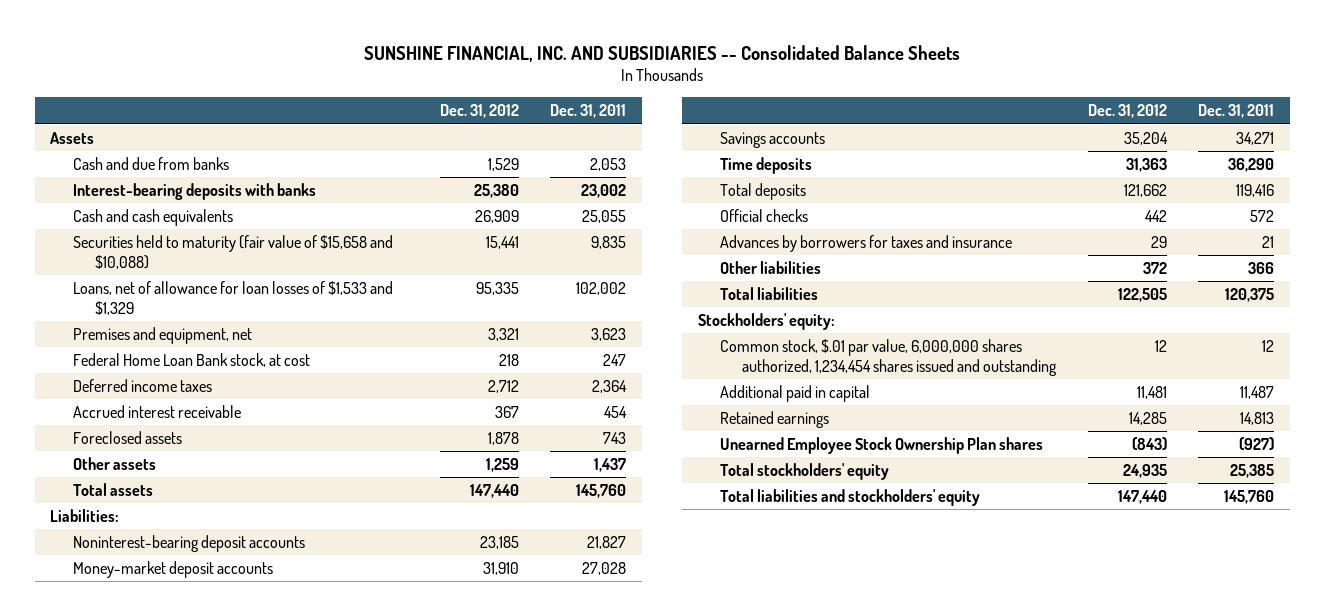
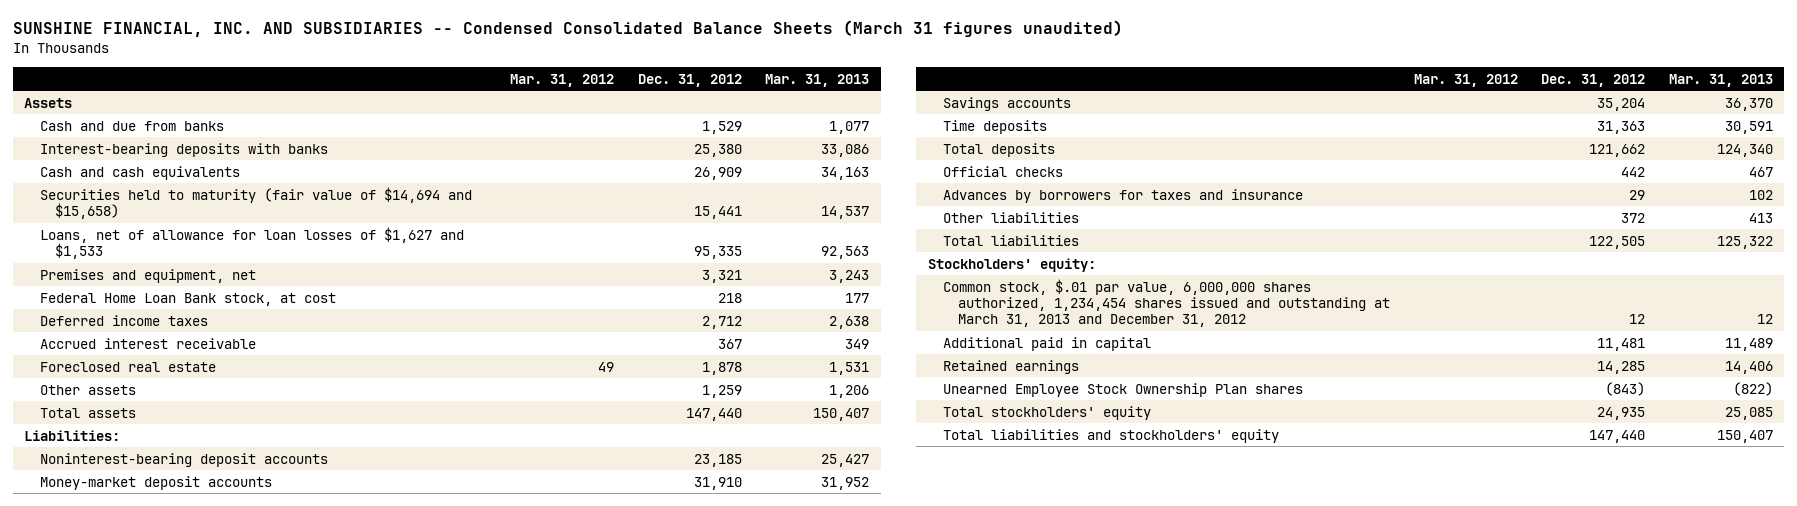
[364,44,961,62] SUNSHINE FINANCIAL, INC. AND SUBSIDIARIES -- Consolidated Balance Sheets -> [12,20,1123,38] SUNSHINE FINANCIAL, INC. AND SUBSIDIARIES -- Condensed Consolidated Balance Sheets (March 31 figures unaudited)
[550,104,627,119] Dec. 31, 2011 -> none
none -> [510,73,615,87] Mar. 31, 2012
none -> [765,73,870,87] Mar. 31, 2013
[72,235,393,269] Securities held to maturity (fair value of $15,658 and $10,088) -> [39,186,472,219] Securities held to maturity (fair value of $14,694 and $15,658)
[72,281,393,315] Loans, net of allowance for loan losses of $1,533 and $1,329 -> [39,226,464,259] Loans, net of allowance for loan losses of $1,627 and $1,533
[72,431,182,445] Foreclosed assets -> [39,361,216,372] Foreclosed real estate
[720,339,1058,376] Common stock, $.01 par value, 6,000,000 shares authorized, 1,234,454 shares issued and outstanding -> [942,278,1391,328] Common stock, $.01 par value, 6,000,000 shares authorized, 1,234,454 shares issued and outstanding at March 31, 2013 and December 31, 2012

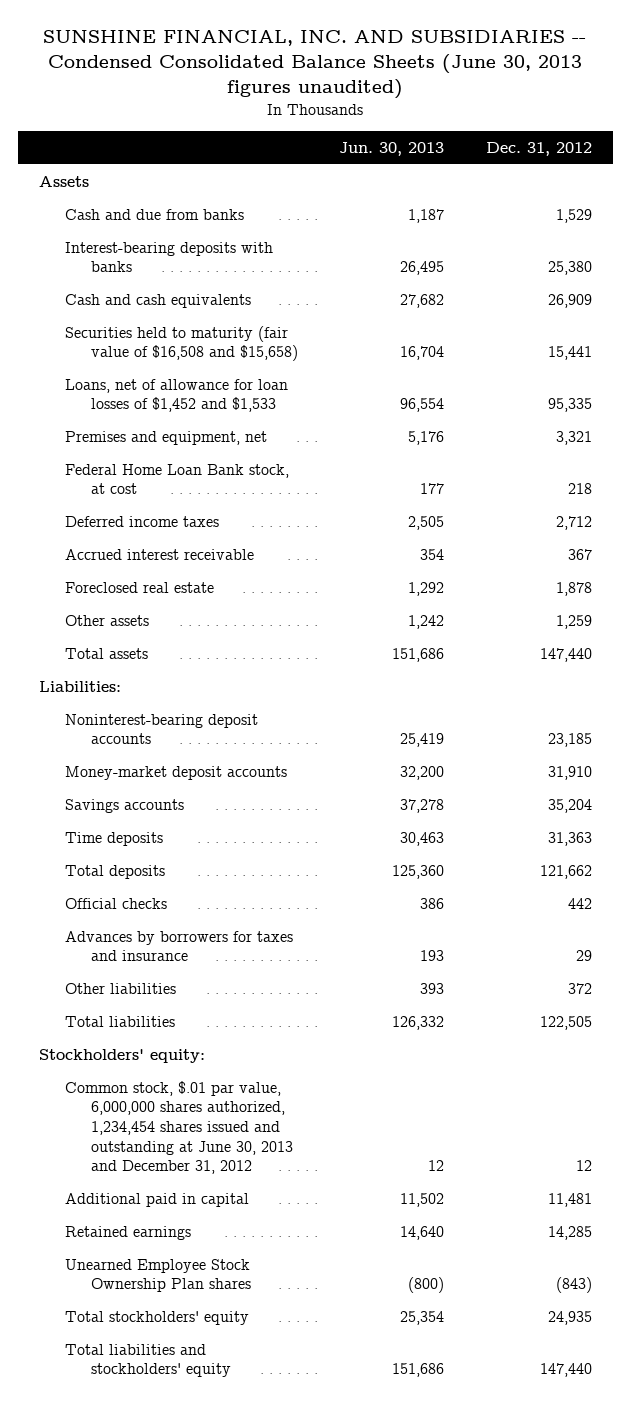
[12,20,1123,38] SUNSHINE FINANCIAL, INC. AND SUBSIDIARIES -- Condensed Consolidated Balance Sheets (March 31 figures unaudited) -> [43,30,587,100] SUNSHINE FINANCIAL, INC. AND SUBSIDIARIES -- Condensed Consolidated Balance Sheets (June 30, 2013 figures unaudited)
[510,73,615,87] Mar. 31, 2012 -> none
[765,73,870,87] Mar. 31, 2013 -> none
none -> [339,142,445,157] Jun. 30, 2013
[39,186,472,219] Securities held to maturity (fair value of $14,694 and $15,658) -> [64,325,298,362] Securities held to maturity (fair value of $16,508 and $15,658)
[39,226,464,259] Loans, net of allowance for loan losses of $1,627 and $1,533 -> [64,378,288,413] Loans, net of allowance for loan losses of $1,452 and $1,533
[942,278,1391,328] Common stock, $.01 par value, 6,000,000 shares authorized, 1,234,454 shares issued and outstanding at March 31, 2013 and December 31, 2012 -> [64,1080,293,1175] Common stock, $.01 par value, 6,000,000 shares authorized, 1,234,454 shares issued and outstanding at June 30, 2013 and December 31, 2012

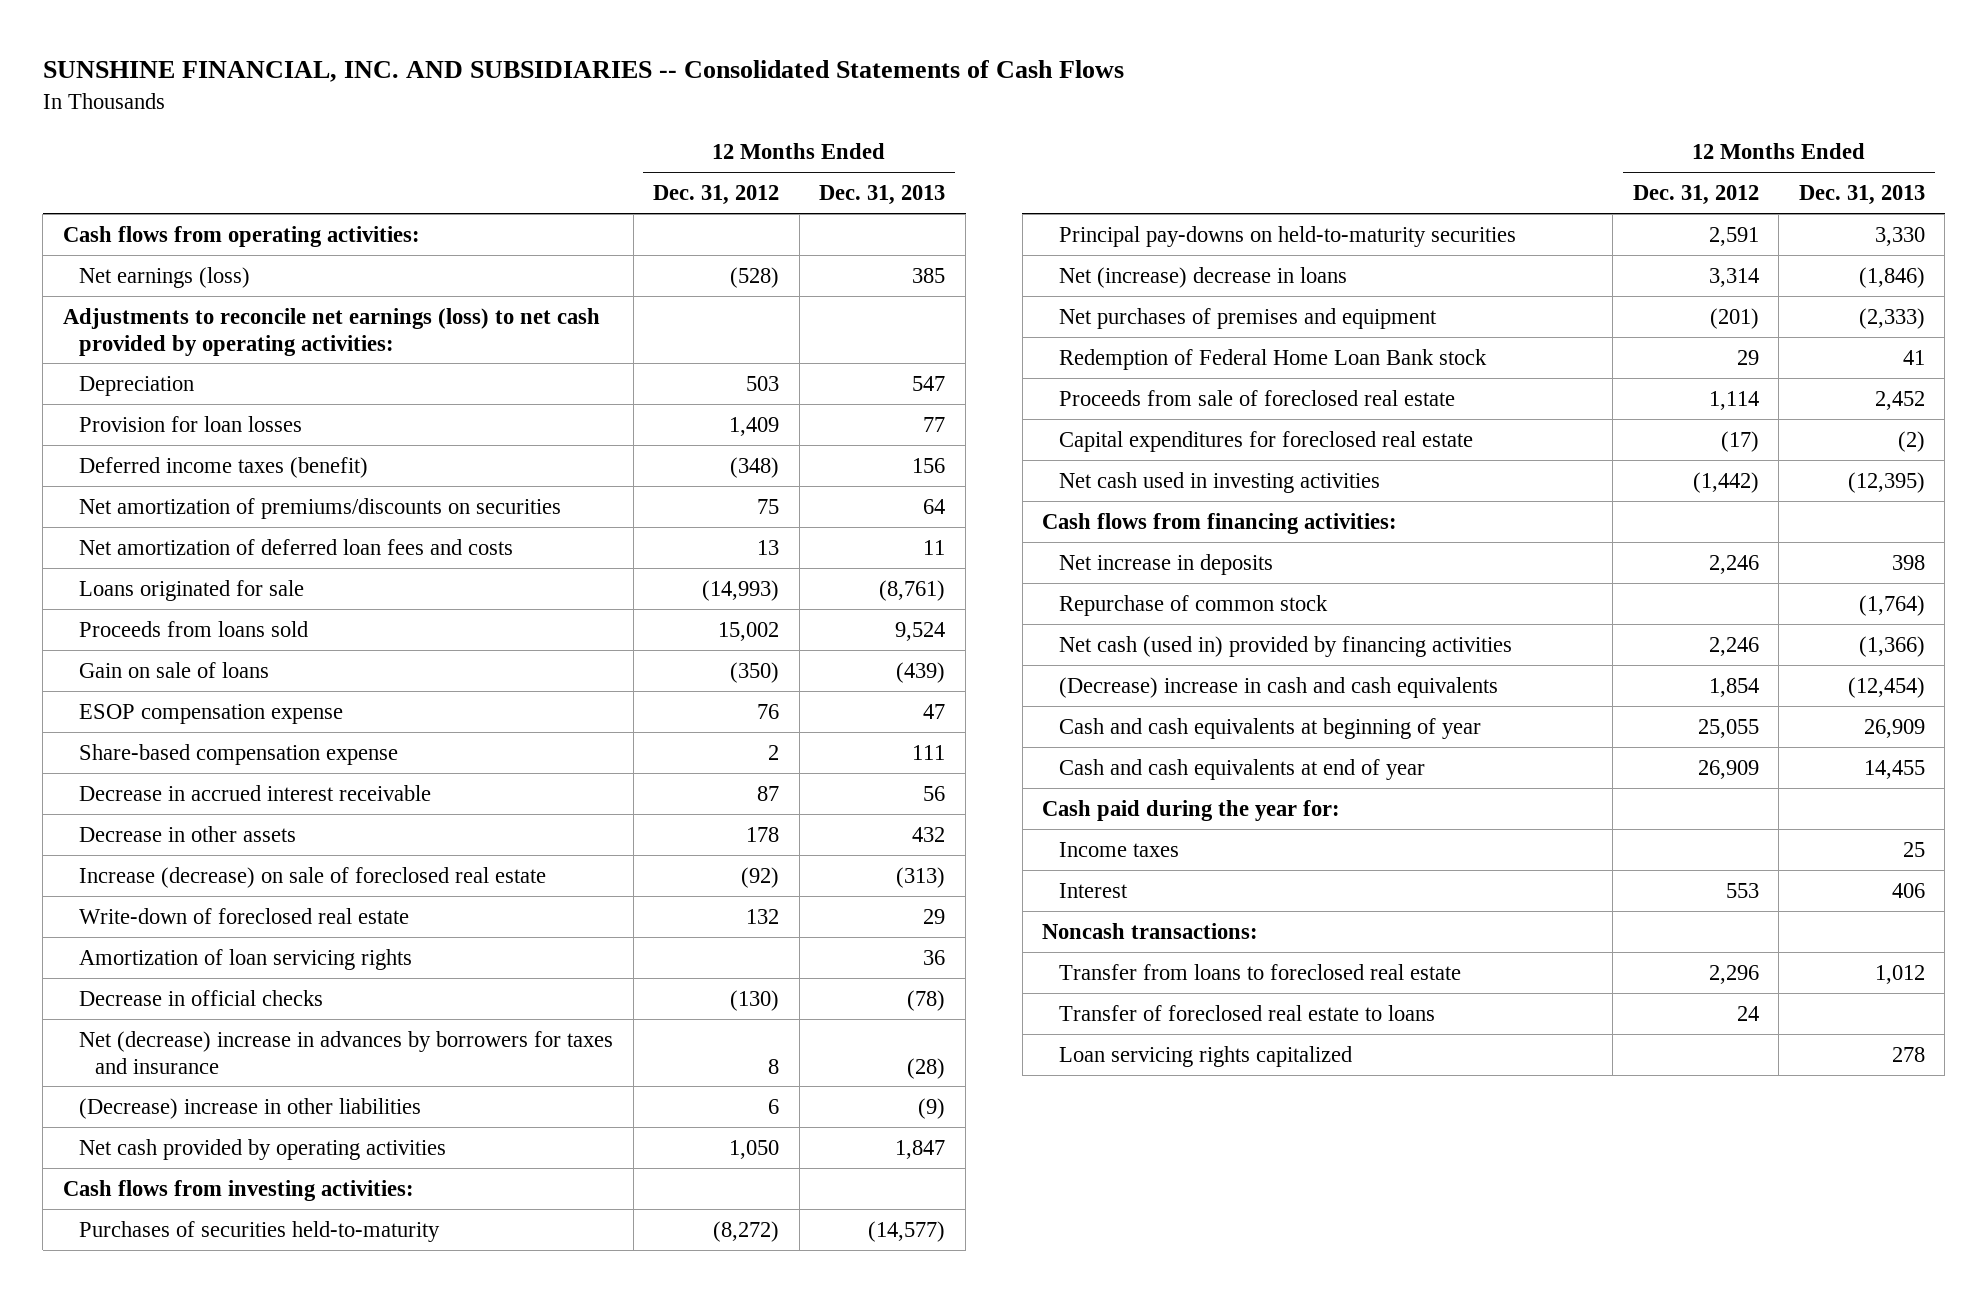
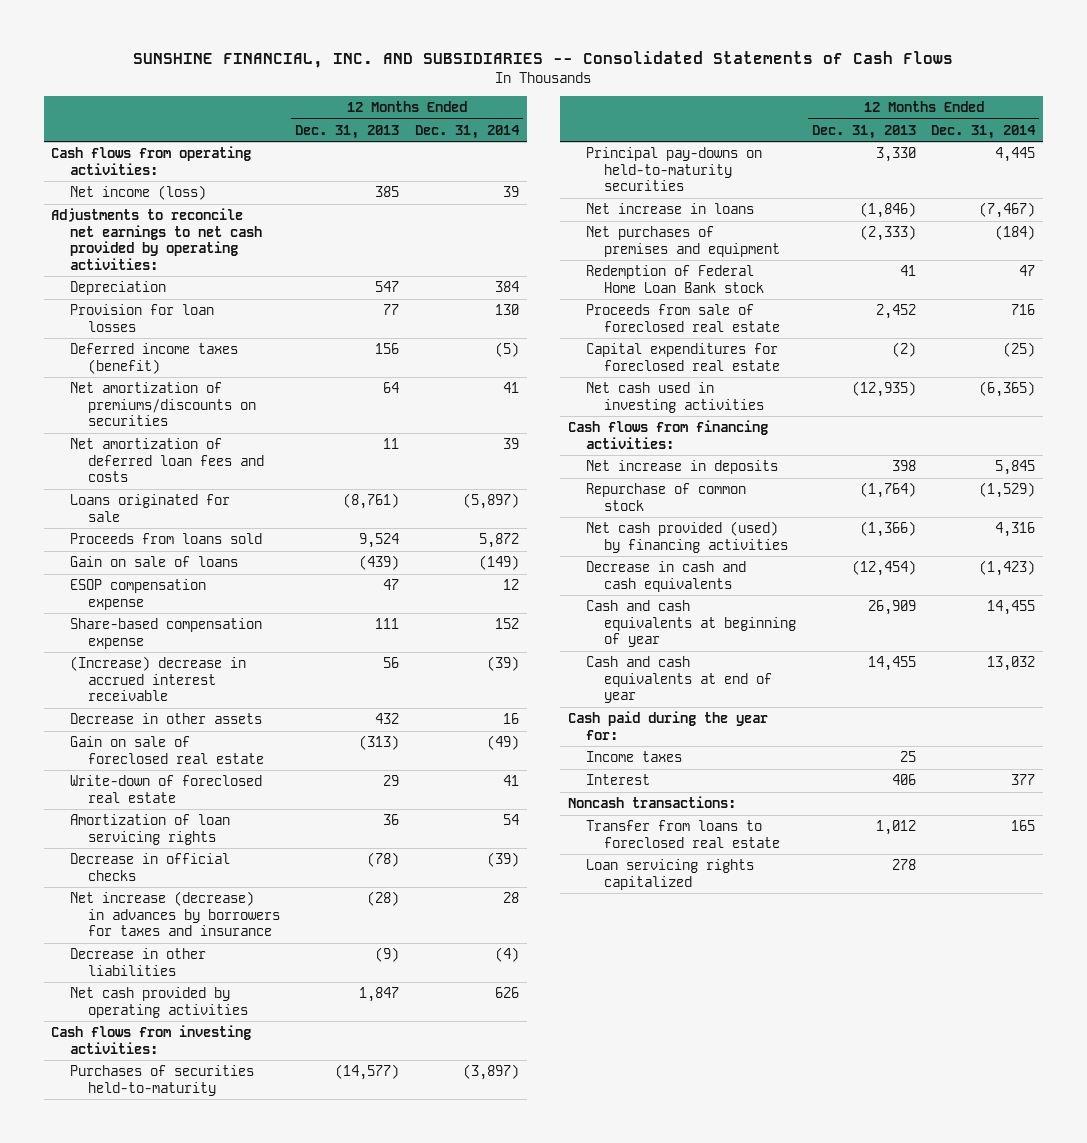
[653,185,780,206] Dec. 31, 2012 -> none
none -> [414,124,520,139] Dec. 31, 2014
[79,266,251,288] Net earnings (loss) -> [69,184,206,200] Net income (loss)
[63,307,601,356] Adjustments to reconcile net earnings (loss) to net cash provided by operating activities: -> [51,207,262,270] Adjustments to reconcile net earnings to net cash provided by operating activities:
[79,784,432,801] Decrease in accrued interest receivable -> [69,655,246,702] (Increase) decrease in accrued interest receivable
[79,866,547,888] Increase (decrease) on sale of foreclosed real estate -> [69,735,264,764] Gain on sale of foreclosed real estate
[79,1030,614,1074] Net (decrease) increase in advances by borrowers for taxes and insurance -> [69,890,280,937] Net increase (decrease) in advances by borrowers for taxes and insurance
[79,1097,422,1119] (Decrease) increase in other liabilities -> [69,947,206,976] Decrease in other liabilities
[1058,266,1347,288] Net (increase) decrease in loans -> [586,202,755,214] Net increase in loans
[1847,471,1925,493] (12,395) -> [851,380,916,397] (12,935)
[1058,635,1512,657] Net cash (used in) provided by financing activities -> [586,520,789,553] Net cash provided (used) by financing activities
[1058,676,1498,698] (Decrease) increase in cash and cash equivalents -> [586,560,747,592] Decrease in cash and cash equivalents
[1058,1004,1435,1021] Transfer of foreclosed real estate to loans -> none

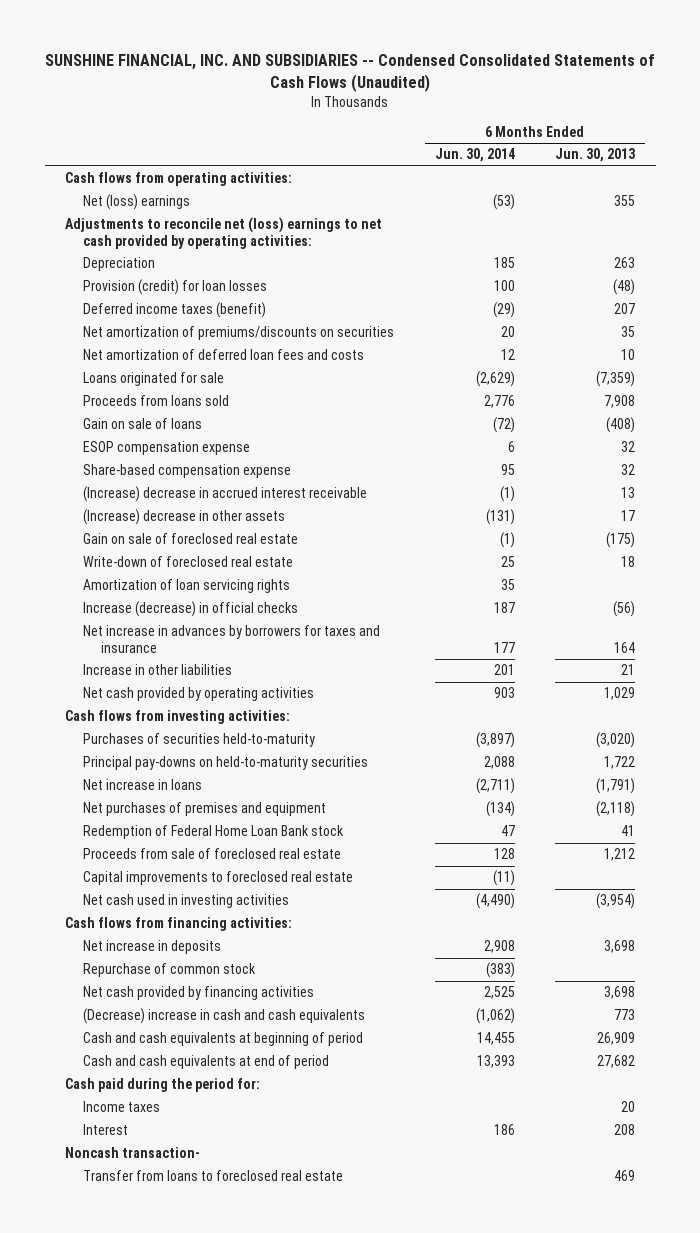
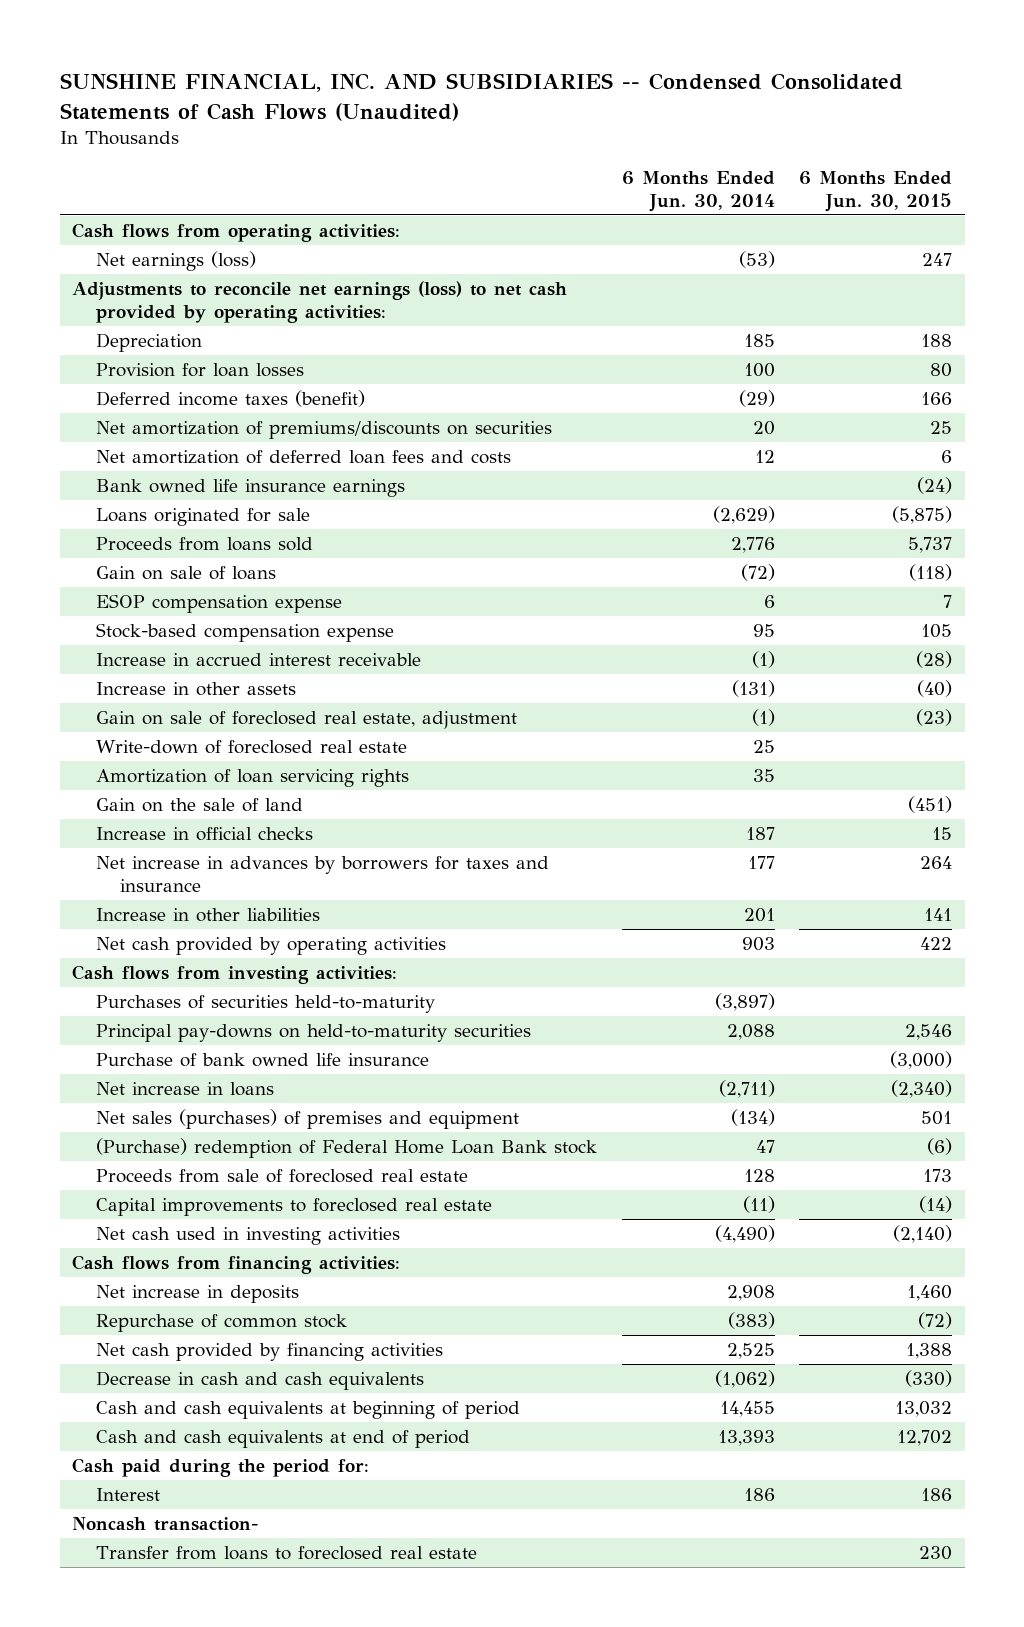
[555,148,636,163] Jun. 30, 2013 -> none
none -> [799,171,953,212] 6 Months Ended Jun. 30, 2015
[83,194,191,211] Net (loss) earnings -> [95,250,256,271] Net earnings (loss)
[64,217,382,249] Adjustments to reconcile net (loss) earnings to net cash provided by operating activities: -> [72,280,568,323] Adjustments to reconcile net earnings (loss) to net cash provided by operating activities:
[83,279,268,296] Provision (credit) for loan losses -> [95,362,304,377] Provision for loan losses
none -> [95,478,405,497] Bank owned life insurance earnings
[83,464,292,479] Share-based compensation expense -> [95,622,394,642] Stock-based compensation expense
[83,486,368,503] (Increase) decrease in accrued interest receivable -> [95,652,421,666] Increase in accrued interest receivable
[83,509,286,526] (Increase) decrease in other assets -> [95,681,296,696] Increase in other assets
[83,533,299,545] Gain on sale of foreclosed real estate -> [95,710,517,729] Gain on sale of foreclosed real estate, adjustment
none -> [95,797,303,812] Gain on the sale of land
[83,601,299,618] Increase (decrease) in official checks -> [95,826,313,841] Increase in official checks
none -> [95,1052,429,1067] Purchase of bank owned life insurance
[83,802,327,817] Net purchases of premises and equipment -> [95,1108,519,1129] Net sales (purchases) of premises and equipment
[83,825,345,840] Redemption of Federal Home Loan Bank stock -> [95,1137,597,1158] (Purchase) redemption of Federal Home Loan Bank stock
[83,1008,366,1025] (Decrease) increase in cash and cash equivalents -> [95,1370,424,1390] Decrease in cash and cash equivalents
[83,1101,161,1113] Income taxes -> none

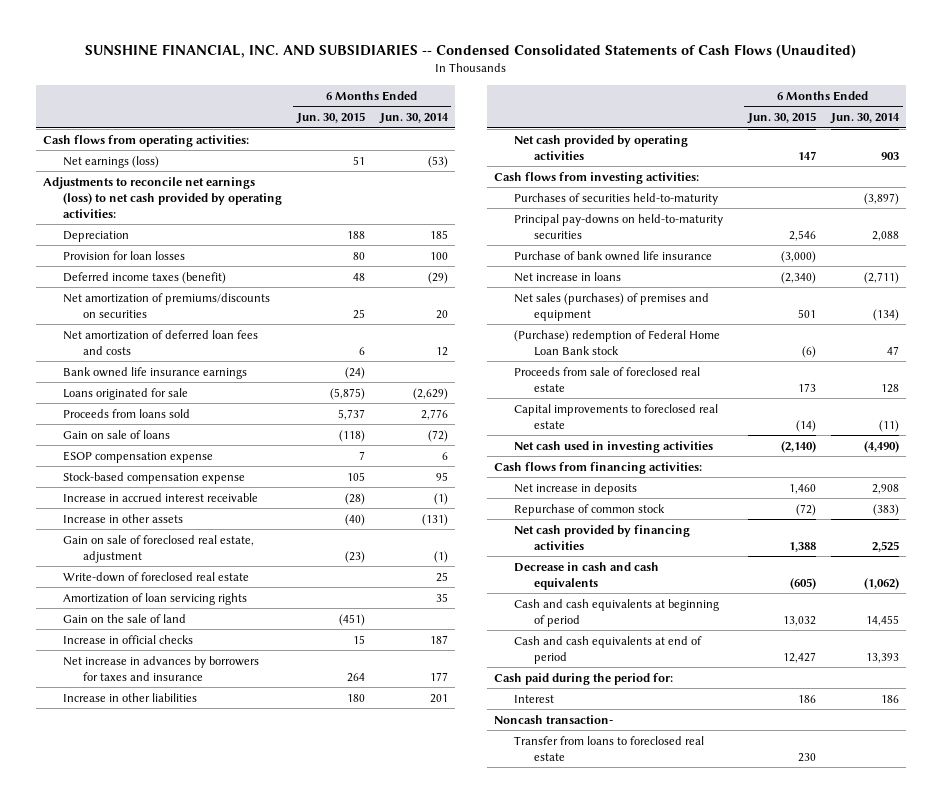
[922,252,953,266] 247 -> [352,155,365,165] 51
[921,391,953,405] 166 -> [352,272,365,281] 48
[924,907,953,921] 141 -> [346,693,365,702] 180
[920,936,953,950] 422 -> [797,150,816,160] 147
[905,1369,953,1387] (330) -> [789,577,816,590] (605)
[897,1429,953,1446] 12,702 -> [782,651,816,663] 12,427

